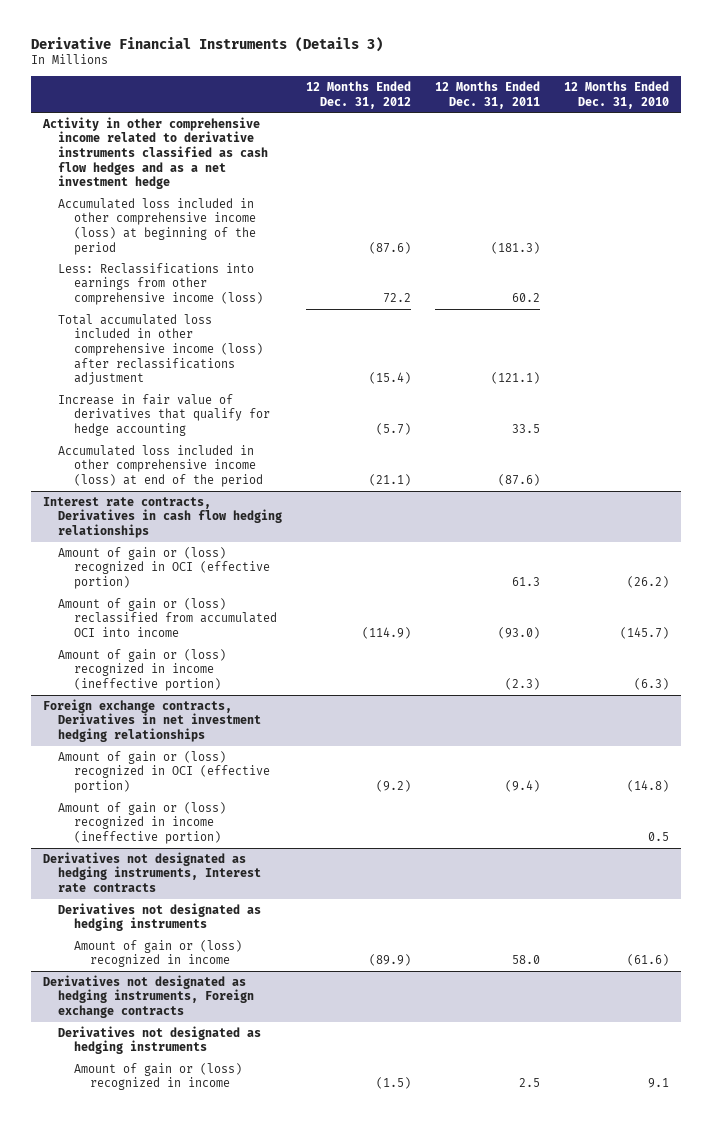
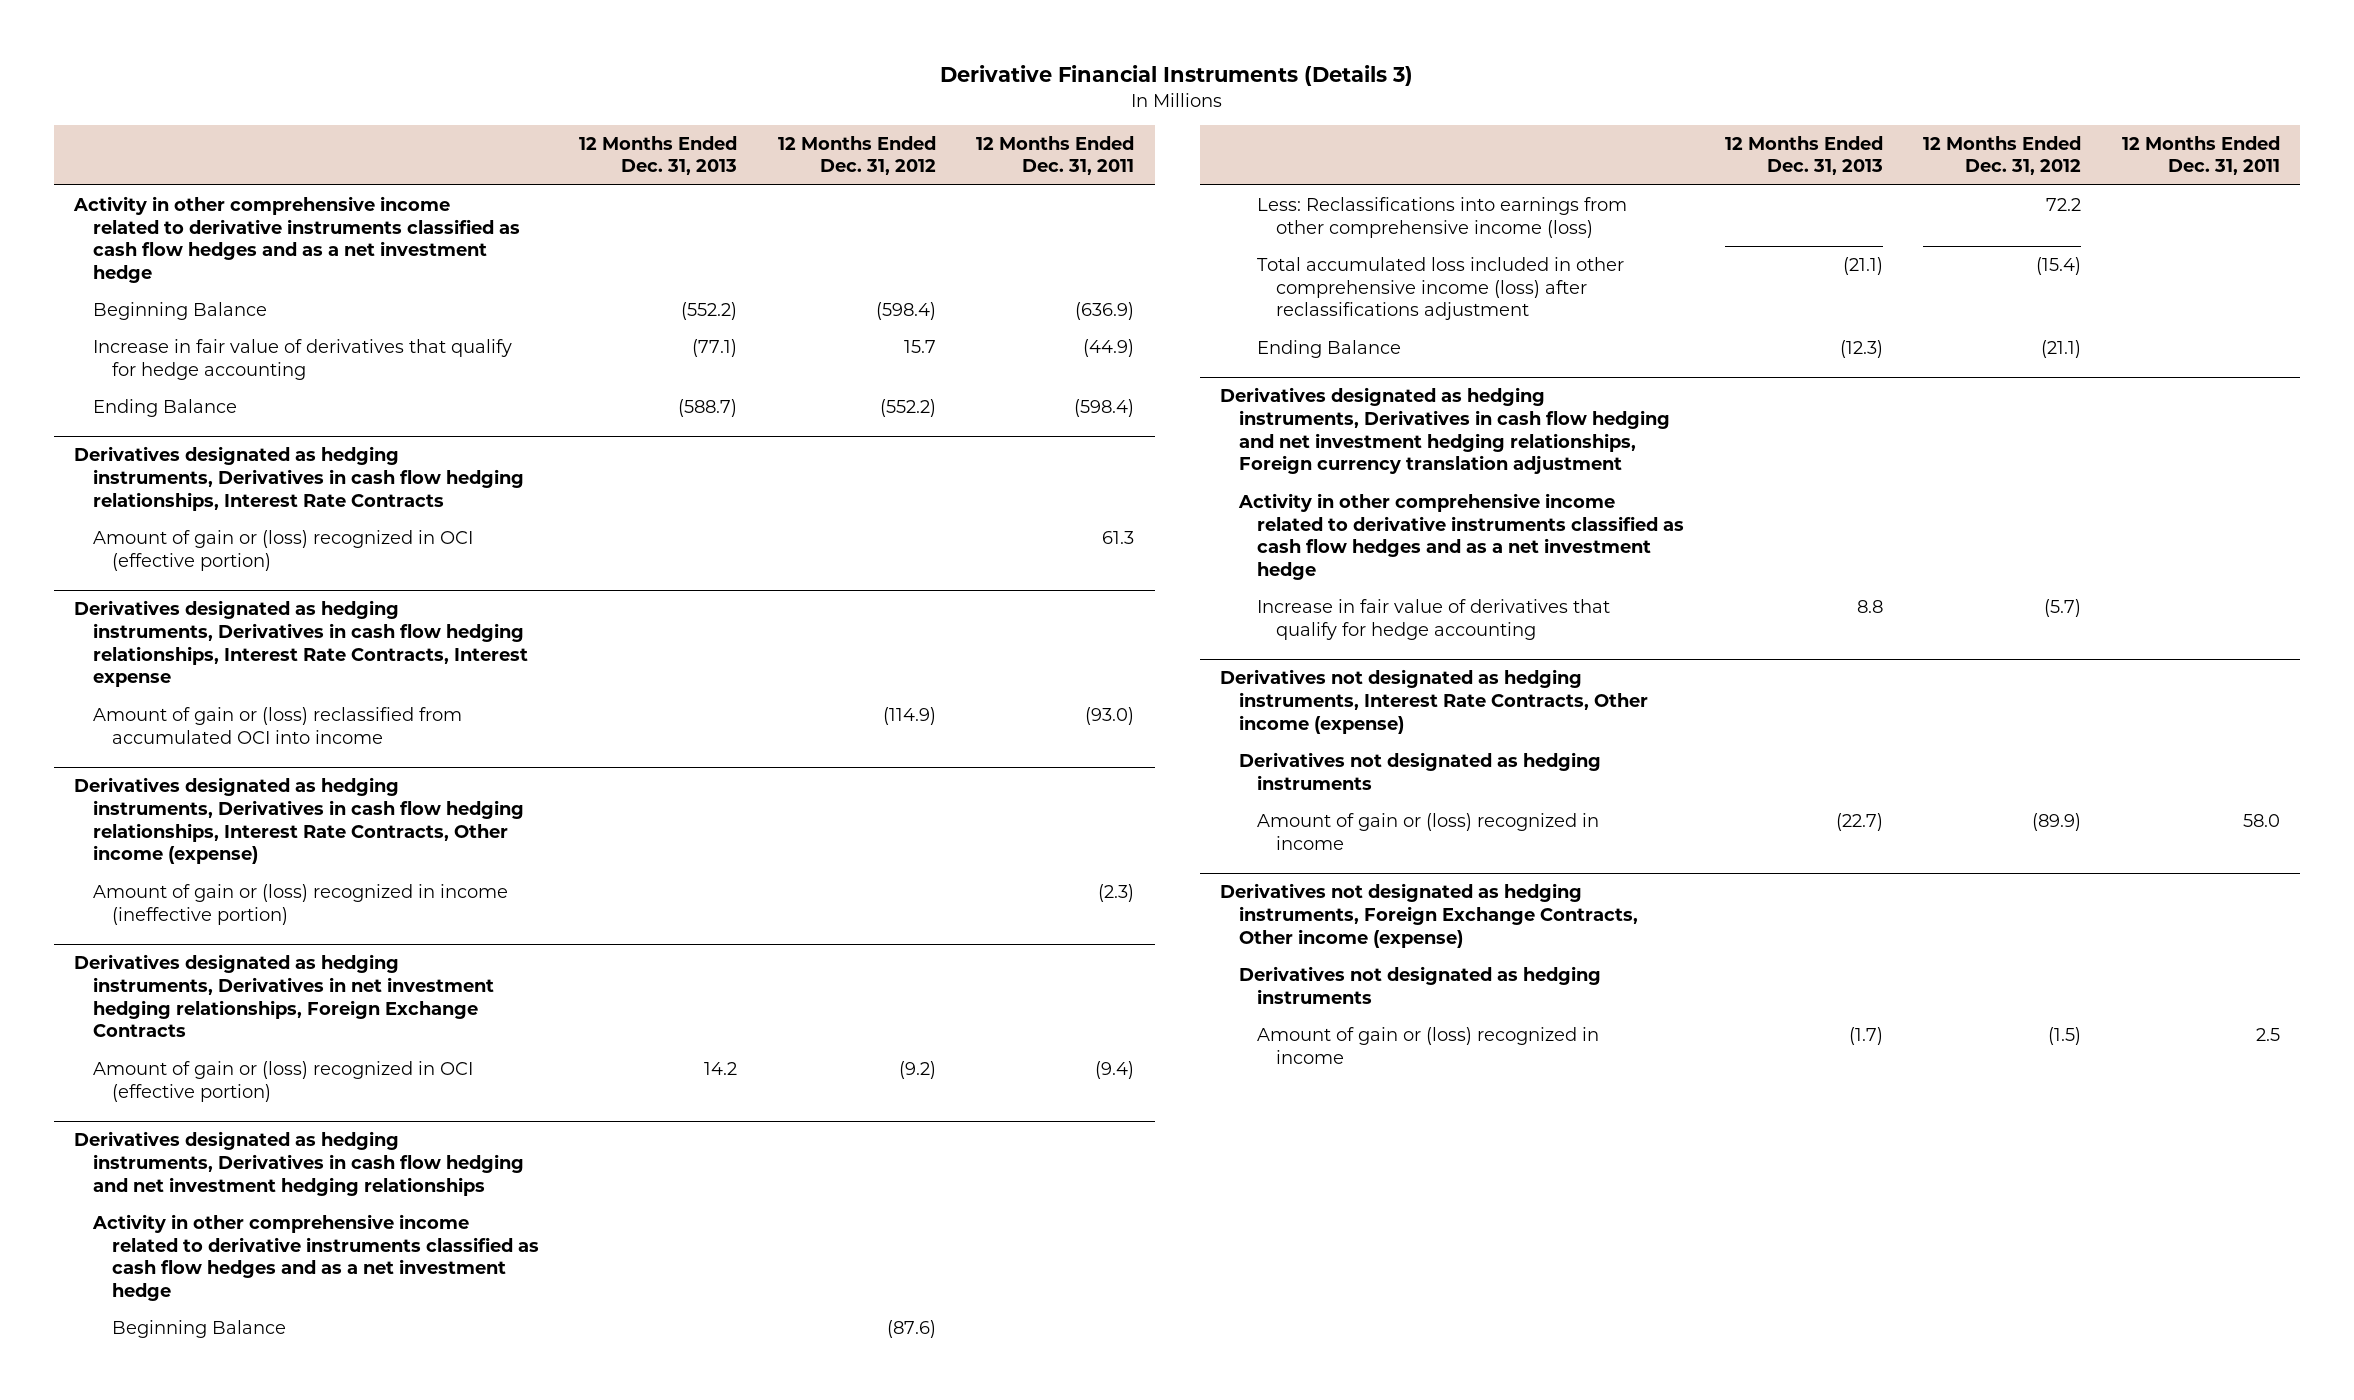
[564,80,670,109] 12 Months Ended Dec. 31, 2010 -> none
none -> [579,135,738,176] 12 Months Ended Dec. 31, 2013
[58,197,257,255] Accumulated loss included in other comprehensive income (loss) at beginning of the period -> none
[58,262,264,306] Less: Reclassifications into earnings from other comprehensive income (loss) -> none
[58,313,264,386] Total accumulated loss included in other comprehensive income (loss) after reclassifications adjustment -> none
[58,444,264,488] Accumulated loss included in other comprehensive income (loss) at end of the period -> none
none -> [93,301,268,320] Beginning Balance
[376,423,412,436] (5.7) -> [903,339,936,353] 15.7
[512,424,541,434] 33.5 -> [1083,338,1135,357] (44.9)
none -> [93,398,238,417] Ending Balance
[42,496,283,539] Interest rate contracts, Derivatives in cash flow hedging relationships -> [74,446,525,511] Derivatives designated as hedging instruments, Derivatives in cash flow hedging relationships, Interest Rate Contracts
none -> [74,600,529,688] Derivatives designated as hedging instruments, Derivatives in cash flow hedging relationships, Interest Rate Contracts, Interest expense
none -> [74,777,525,865] Derivatives designated as hedging instruments, Derivatives in cash flow hedging relationships, Interest Rate Contracts, Other income (expense)
[42,698,262,743] Foreign exchange contracts, Derivatives in net investment hedging relationships -> [74,954,495,1038] Derivatives designated as hedging instruments, Derivatives in net investment hedging relationships, Foreign Exchange Contracts
[58,801,227,845] Amount of gain or (loss) recognized in income (ineffective portion) -> none
none -> [74,1131,525,1196] Derivatives designated as hedging instruments, Derivatives in cash flow hedging and net investment hedging relationships
none -> [92,1213,539,1302] Activity in other comprehensive income related to derivative instruments classified as cash flow hedges and as a net investment hedge
none -> [111,1319,286,1338] Beginning Balance
none -> [1257,196,1628,238] Less: Reclassifications into earnings from other comprehensive income (loss)
none -> [1257,256,1625,321] Total accumulated loss included in other comprehensive income (loss) after reclassifications adjustment
none -> [1257,339,1402,358] Ending Balance
none -> [1219,387,1670,475] Derivatives designated as hedging instruments, Derivatives in cash flow hedging and net investment hedging relationships, Foreign currency translation adjustment
none -> [1237,492,1685,581] Activity in other comprehensive income related to derivative instruments classified as cash flow hedges and as a net investment hedge
none -> [1257,598,1611,640] Increase in fair value of derivatives that qualify for hedge accounting
[42,851,262,893] Derivatives not designated as hedging instruments, Interest rate contracts -> [1219,669,1648,734] Derivatives not designated as hedging instruments, Interest Rate Contracts, Other income (expense)
[42,974,255,1019] Derivatives not designated as hedging instruments, Foreign exchange contracts -> [1219,883,1638,948] Derivatives not designated as hedging instruments, Foreign Exchange Contracts, Other income (expense)

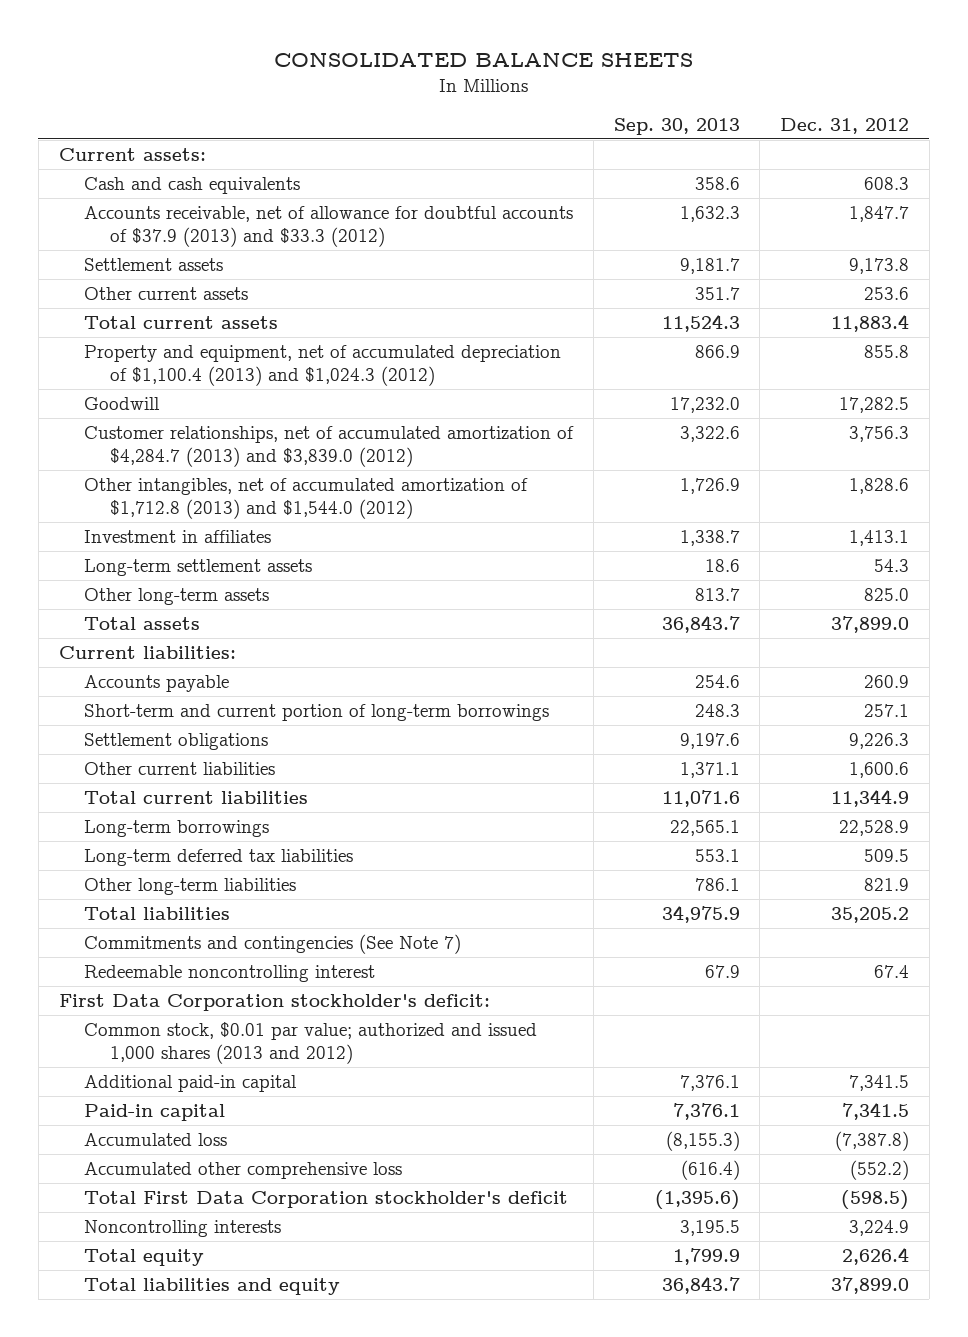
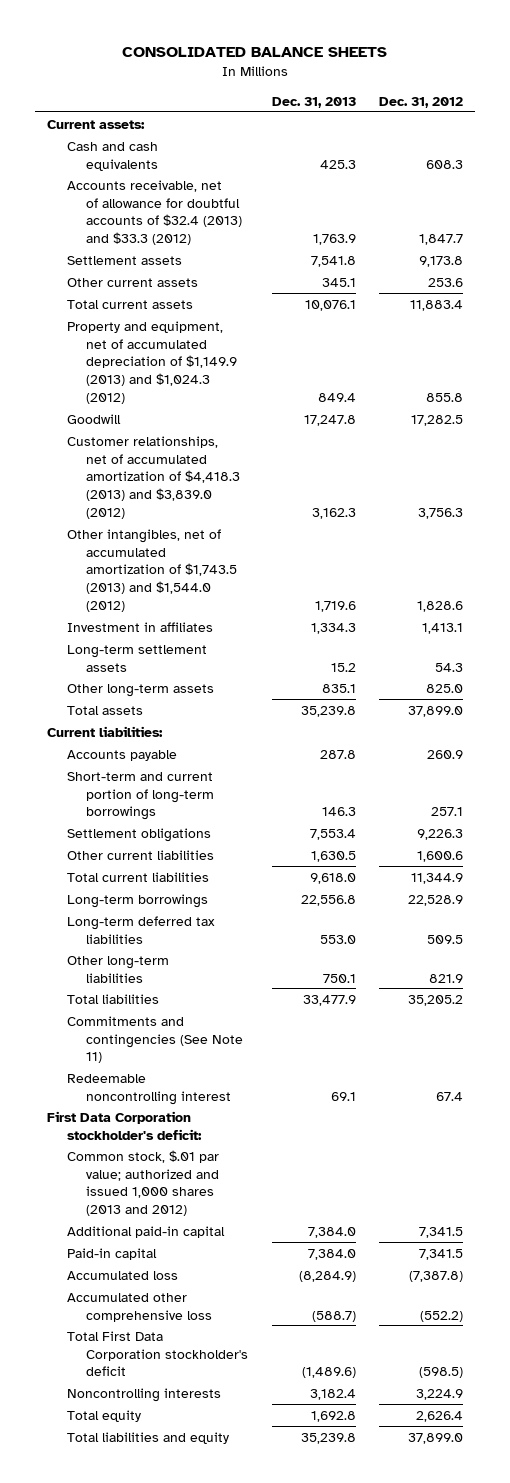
[613,117,740,135] Sep. 30, 2013 -> none
none -> [271,96,356,108] Dec. 31, 2013
[84,205,574,248] Accounts receivable, net of allowance for doubtful accounts of $37.9 (2013) and $33.3 (2012) -> [66,179,243,246] Accounts receivable, net of allowance for doubtful accounts of $32.4 (2013) and $33.3 (2012)
[84,344,562,387] Property and equipment, net of accumulated depreciation of $1,100.4 (2013) and $1,024.3 (2012) -> [66,320,238,405] Property and equipment, net of accumulated depreciation of $1,149.9 (2013) and $1,024.3 (2012)
[84,425,575,468] Customer relationships, net of accumulated amortization of $4,284.7 (2013) and $3,839.0 (2012) -> [66,435,241,520] Customer relationships, net of accumulated amortization of $4,418.3 (2013) and $3,839.0 (2012)
[84,477,529,520] Other intangibles, net of accumulated amortization of $1,712.8 (2013) and $1,544.0 (2012) -> [66,528,238,613] Other intangibles, net of accumulated amortization of $1,743.5 (2013) and $1,544.0 (2012)
[84,933,462,954] Commitments and contingencies (See Note 7) -> [66,1015,244,1064] Commitments and contingencies (See Note 11)
[84,1021,538,1065] Common stock, $0.01 par value; authorized and issued 1,000 shares (2013 and 2012) -> [66,1149,220,1217] Common stock, $.01 par value; authorized and issued 1,000 shares (2013 and 2012)

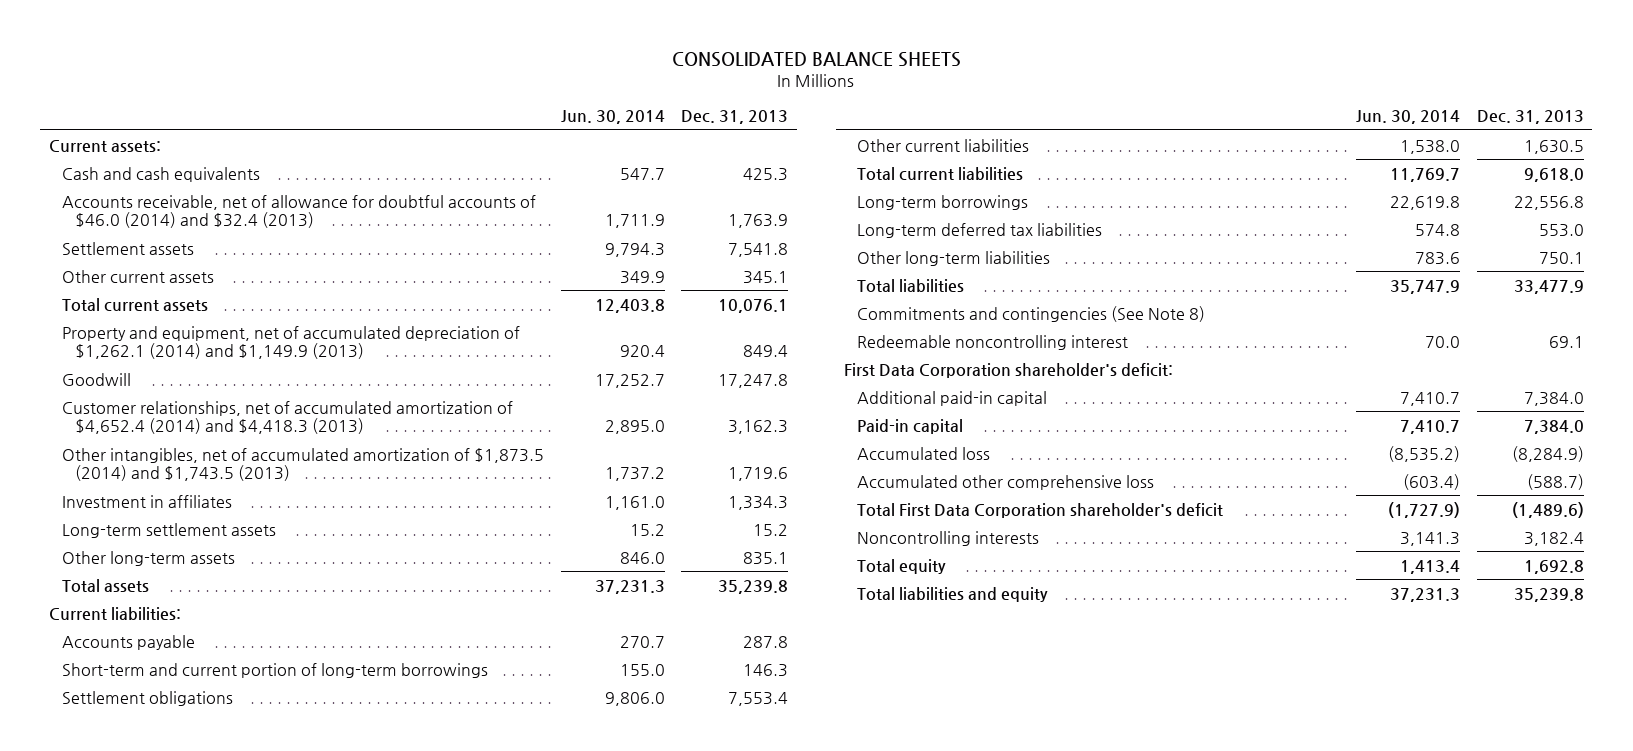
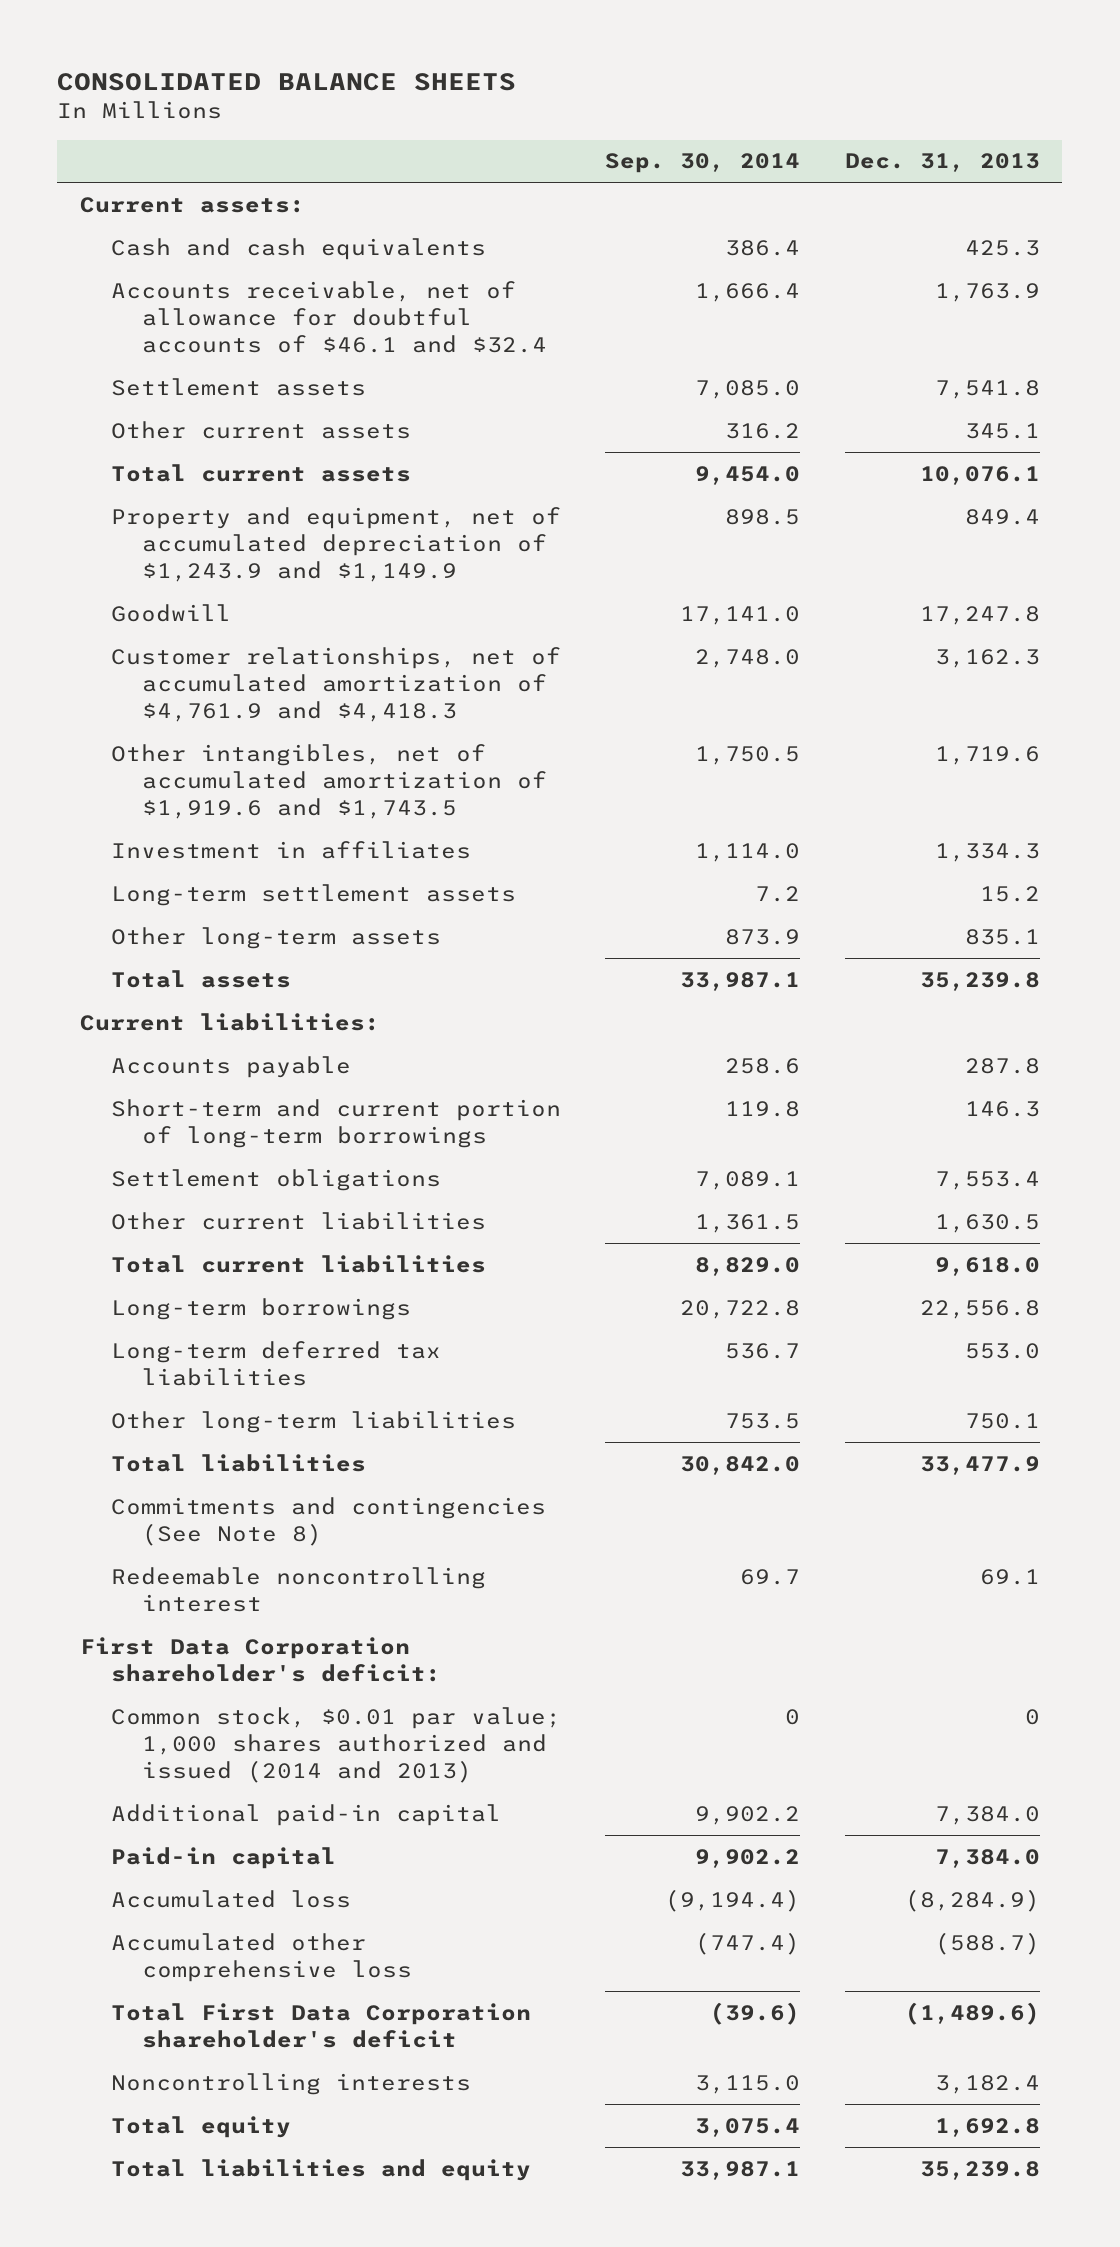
[560,110,665,125] Jun. 30, 2014 -> none
none -> [605,153,801,174] Sep. 30, 2014
[62,194,537,229] Accounts receivable, net of allowance for doubtful accounts of $46.0 (2014) and $32.4 (2013) -> [110,280,547,353] Accounts receivable, net of allowance for doubtful accounts of $46.1 and $32.4
[62,325,521,360] Property and equipment, net of accumulated depreciation of $1,262.1 (2014) and $1,149.9 (2013) -> [110,506,561,582] Property and equipment, net of accumulated depreciation of $1,243.9 and $1,149.9
[62,400,514,435] Customer relationships, net of accumulated amortization of $4,652.4 (2014) and $4,418.3 (2013) -> [110,646,561,722] Customer relationships, net of accumulated amortization of $4,761.9 and $4,418.3
[62,447,545,482] Other intangibles, net of accumulated amortization of $1,873.5 (2014) and $1,743.5 (2013) -> [110,743,547,819] Other intangibles, net of accumulated amortization of $1,919.6 and $1,743.5
none -> [110,1706,561,1783] Common stock, $0.01 par value; 1,000 shares authorized and issued (2014 and 2013)

